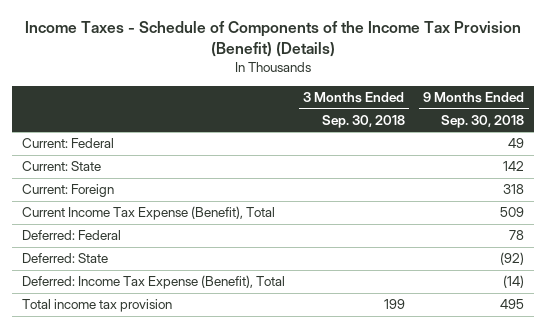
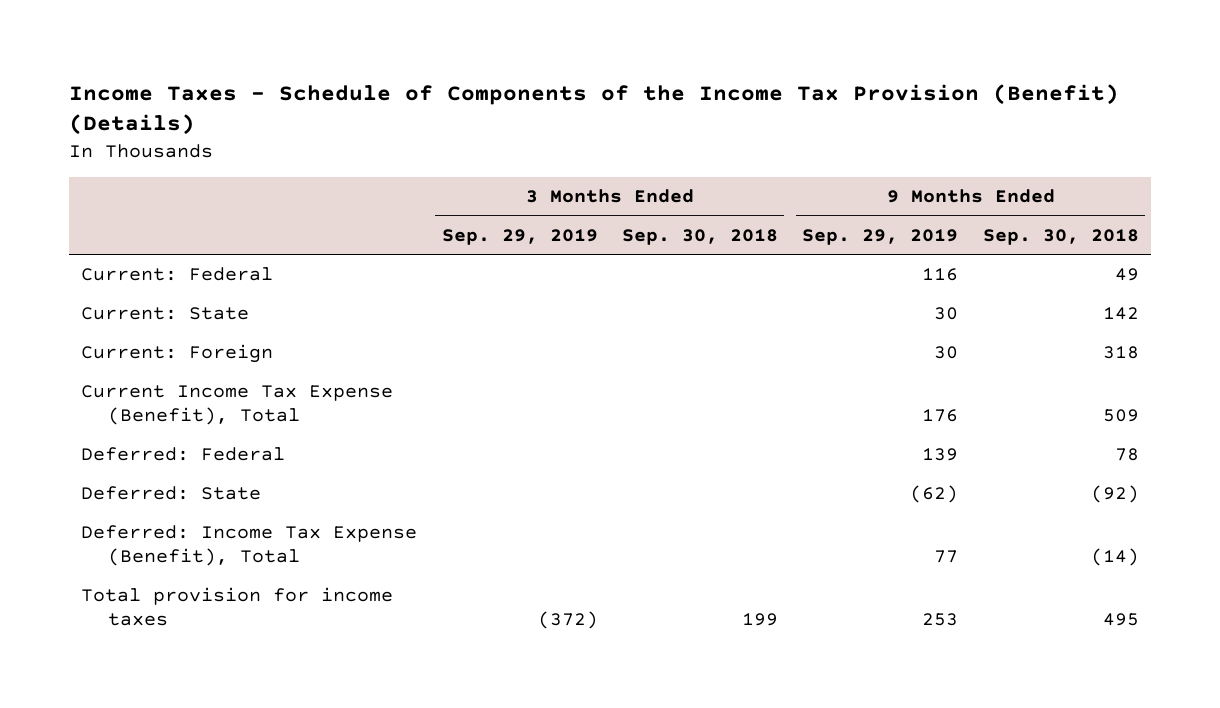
none -> [441,228,598,245] Sep. 29, 2019
none -> [802,228,959,245] Sep. 29, 2019
[21,299,172,313] Total income tax provision -> [81,587,394,627] Total provision for income taxes

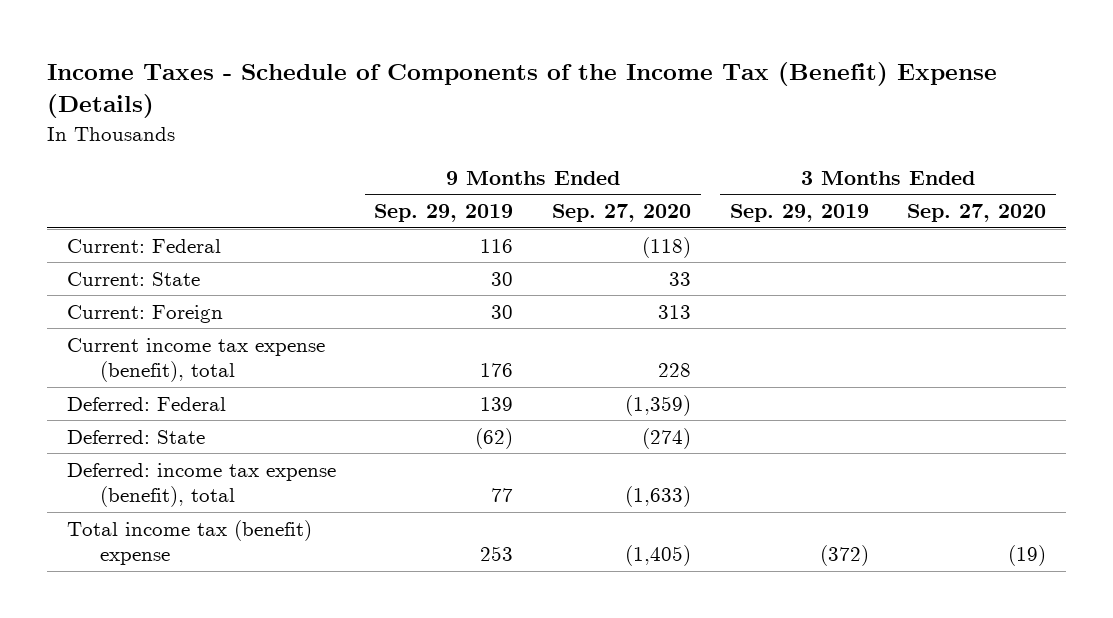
[68,83,1119,136] Income Taxes - Schedule of Components of the Income Tax Provision (Benefit) (Details) -> [47,61,998,119] Income Taxes - Schedule of Components of the Income Tax (Benefit) Expense (Details)
[621,228,778,245] Sep. 30, 2018 -> none
[982,228,1139,245] Sep. 30, 2018 -> none
none -> [551,204,691,223] Sep. 27, 2020
none -> [907,204,1047,223] Sep. 27, 2020
[81,385,394,426] Current Income Tax Expense (Benefit), Total -> [66,337,325,383] Current income tax expense (benefit), total
[81,525,418,567] Deferred: Income Tax Expense (Benefit), Total -> [66,462,336,508] Deferred: income tax expense (benefit), total
[81,587,394,627] Total provision for income taxes -> [66,519,312,566] Total income tax (benefit) expense

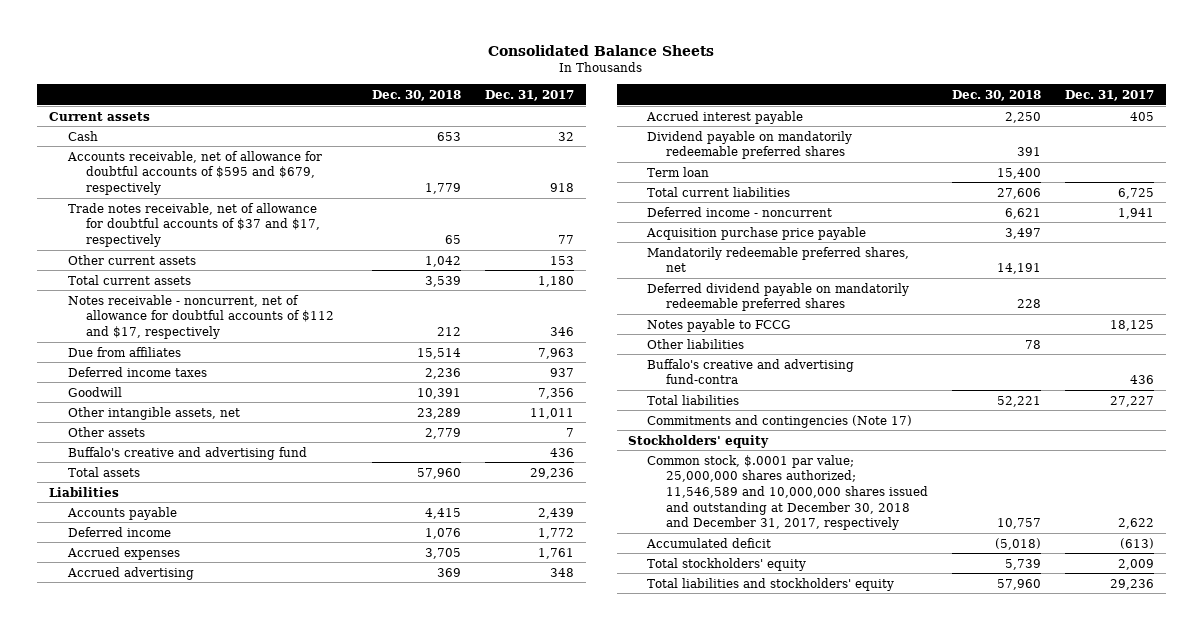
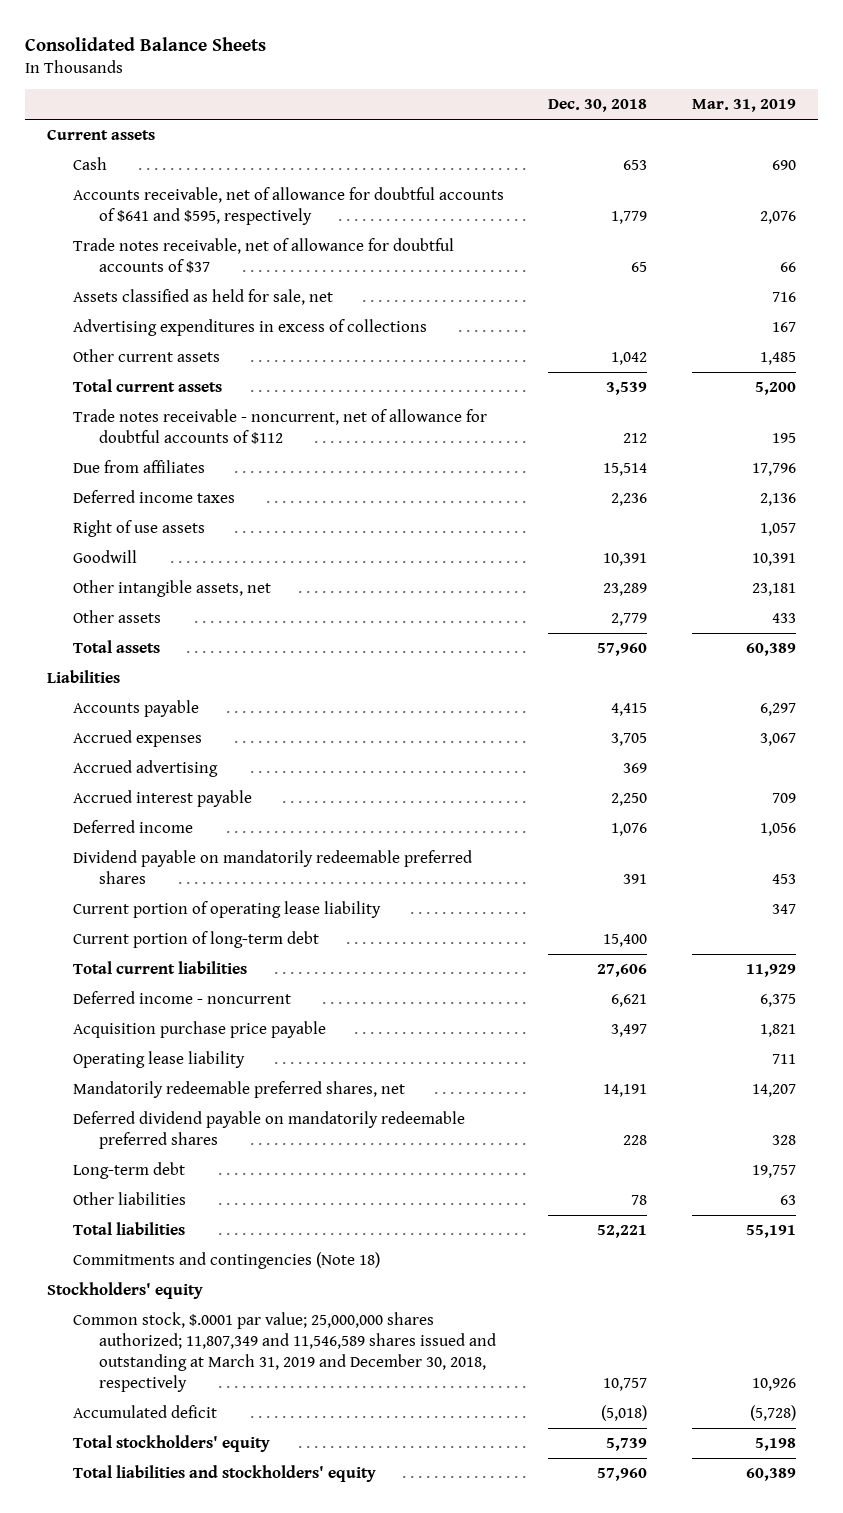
[485,89,575,101] Dec. 31, 2017 -> none
none -> [691,99,796,113] Mar. 31, 2019
[66,150,322,195] Accounts receivable, net of allowance for doubtful accounts of $595 and $679, respectively -> [73,187,505,226] Accounts receivable, net of allowance for doubtful accounts of $641 and $595, respectively
[67,202,321,247] Trade notes receivable, net of allowance for doubtful accounts of $37 and $17, respectively -> [73,238,455,274] Trade notes receivable, net of allowance for doubtful accounts of $37
none -> [73,289,334,306] Assets classified as held for sale, net
none -> [73,319,428,337] Advertising expenditures in excess of collections
[67,294,335,339] Notes receivable - noncurrent, net of allowance for doubtful accounts of $112 and $17, respectively -> [73,409,488,445] Trade notes receivable - noncurrent, net of allowance for doubtful accounts of $112
none -> [73,520,206,538] Right of use assets
[67,446,307,460] Buffalo's creative and advertising fund -> none
[67,526,171,537] Deferred income -> [73,820,194,834] Deferred income
none -> [73,901,382,919] Current portion of operating lease liability
[647,166,710,177] Term loan -> [73,931,320,949] Current portion of long-term debt
none -> [73,1051,246,1069] Operating lease liability
[647,318,792,332] Notes payable to FCCG -> none
none -> [73,1162,186,1180] Long-term debt
[647,358,855,385] Buffalo's creative and advertising fund-contra -> none
[647,414,913,428] Commitments and contingencies (Note 17) -> [73,1252,381,1270] Commitments and contingencies (Note 18)
[647,454,929,531] Common stock, $.0001 par value; 25,000,000 shares authorized; 11,546,589 and 10,000,000 shares issued and outstanding at December 30, 2018 and December 31, 2017, respectively -> [73,1312,496,1392] Common stock, $.0001 par value; 25,000,000 shares authorized; 11,807,349 and 11,546,589 shares issued and outstanding at March 31, 2019 and December 30, 2018, respectively

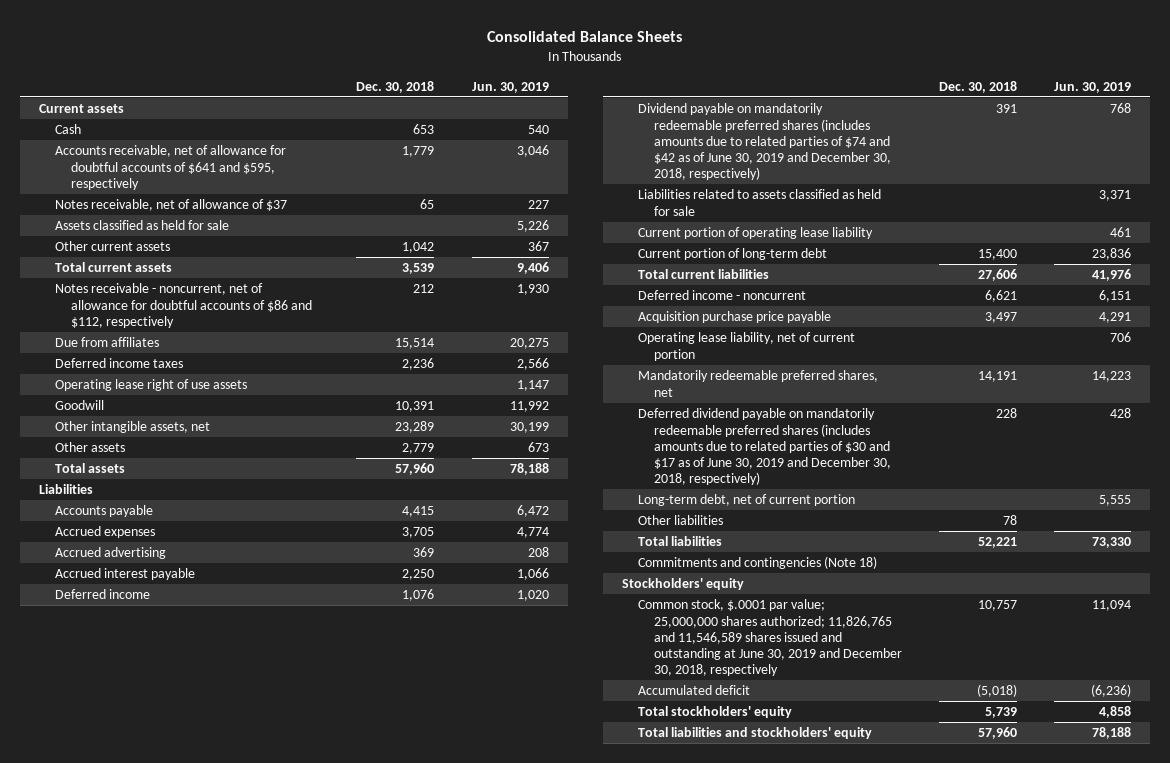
[691,99,796,113] Mar. 31, 2019 -> none
none -> [471,81,549,93] Jun. 30, 2019
[73,319,428,337] Advertising expenditures in excess of collections -> none
[73,238,455,274] Trade notes receivable, net of allowance for doubtful accounts of $37 -> [55,199,288,212] Notes receivable, net of allowance of $37
[73,289,334,306] Assets classified as held for sale, net -> [55,220,230,231] Assets classified as held for sale
[73,409,488,445] Trade notes receivable - noncurrent, net of allowance for doubtful accounts of $112 -> [55,283,313,328] Notes receivable - noncurrent, net of allowance for doubtful accounts of $86 and $112, respectively
[73,520,206,538] Right of use assets -> [55,379,248,392] Operating lease right of use assets
[73,850,473,885] Dividend payable on mandatorily redeemable preferred shares -> [637,103,891,181] Dividend payable on mandatorily redeemable preferred shares (includes amounts due to related parties of $74 and $42 as of June 30, 2019 and December 30, 2018, respectively)
none -> [637,189,881,216] Liabilities related to assets classified as held for sale
[73,1051,246,1069] Operating lease liability -> [637,332,855,361] Operating lease liability, net of current portion
[73,1111,466,1150] Deferred dividend payable on mandatorily redeemable preferred shares -> [637,408,891,486] Deferred dividend payable on mandatorily redeemable preferred shares (includes amounts due to related parties of $30 and $17 as of June 30, 2019 and December 30, 2018, respectively)
[73,1162,186,1180] Long-term debt -> [637,494,855,507] Long-term debt, net of current portion
[73,1312,496,1392] Common stock, $.0001 par value; 25,000,000 shares authorized; 11,807,349 and 11,546,589 shares issued and outstanding at March 31, 2019 and December 30, 2018, respectively -> [637,599,902,677] Common stock, $.0001 par value; 25,000,000 shares authorized; 11,826,765 and 11,546,589 shares issued and outstanding at June 30, 2019 and December 30, 2018, respectively

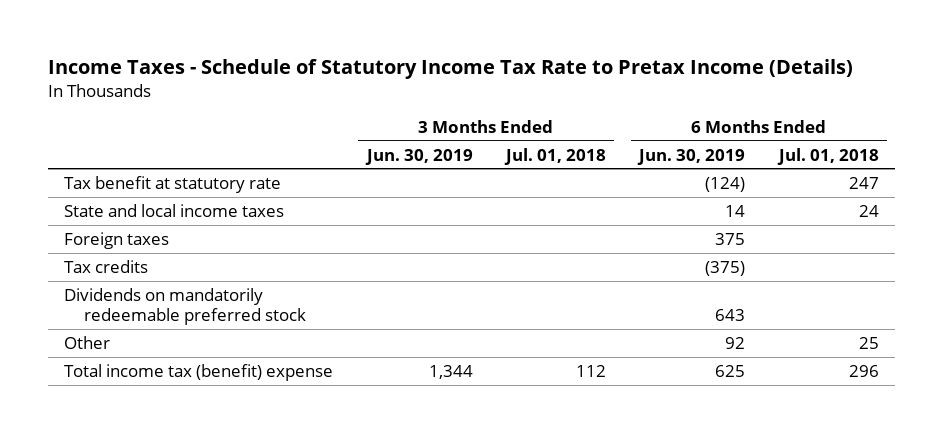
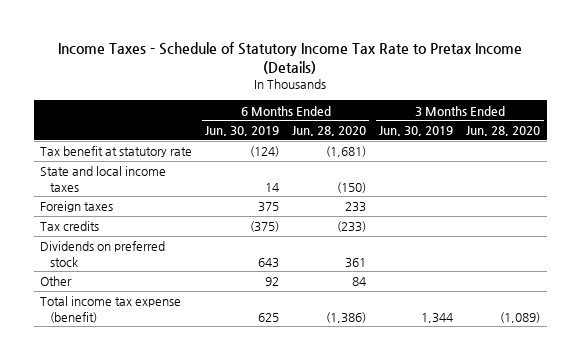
[504,147,607,165] Jul. 01, 2018 -> none
[776,147,879,165] Jul. 01, 2018 -> none
none -> [292,126,367,137] Jun. 28, 2020
none -> [466,126,541,137] Jun. 28, 2020
[64,287,306,326] Dividends on mandatorily redeemable preferred stock -> [40,241,166,267] Dividends on preferred stock
[64,363,334,381] Total income tax (benefit) expense -> [40,296,182,323] Total income tax expense (benefit)

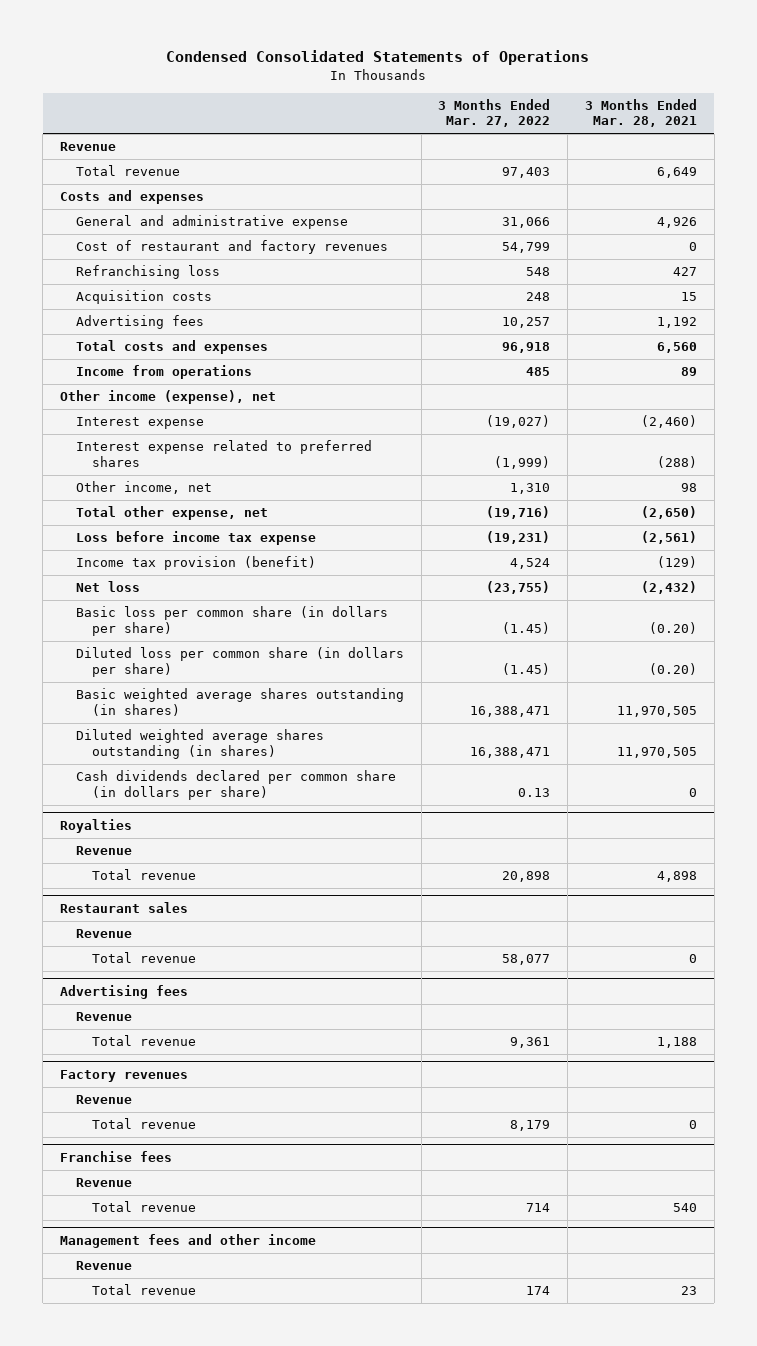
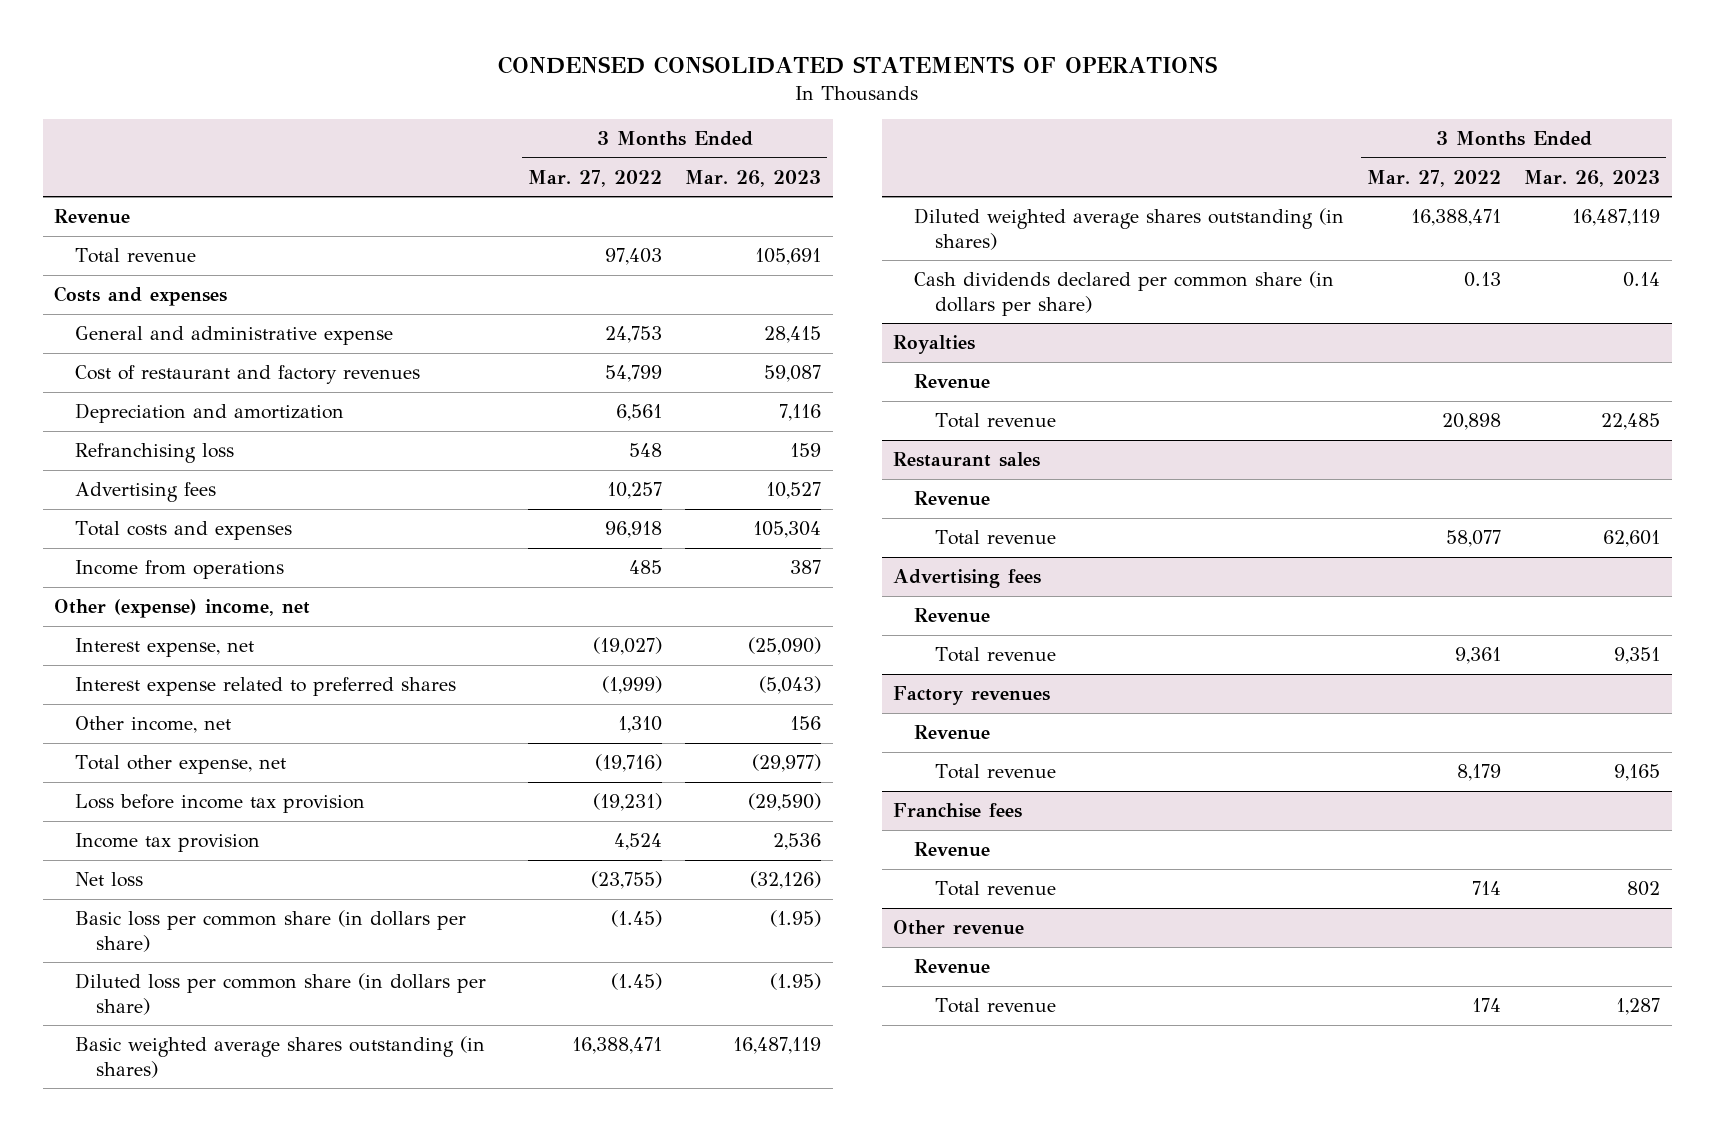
[166,50,590,66] Condensed Consolidated Statements of Operations -> [498,56,1218,75] CONDENSED CONSOLIDATED STATEMENTS OF OPERATIONS
[584,98,697,128] 3 Months Ended Mar. 28, 2021 -> none
none -> [685,169,822,187] Mar. 26, 2023
[502,217,551,229] 31,066 -> [605,326,663,344] 24,753
none -> [75,403,345,424] Depreciation and amortization
[75,290,212,305] Acquisition costs -> none
[59,390,276,405] Other income (expense), net -> [54,599,311,619] Other (expense) income, net
[75,417,204,430] Interest expense -> [75,638,255,658] Interest expense, net
[75,531,316,546] Loss before income tax expense -> [75,794,366,814] Loss before income tax provision
[75,556,316,571] Income tax provision (benefit) -> [75,833,261,853] Income tax provision
[59,1234,316,1249] Management fees and other income -> none
none -> [893,920,1025,936] Other revenue

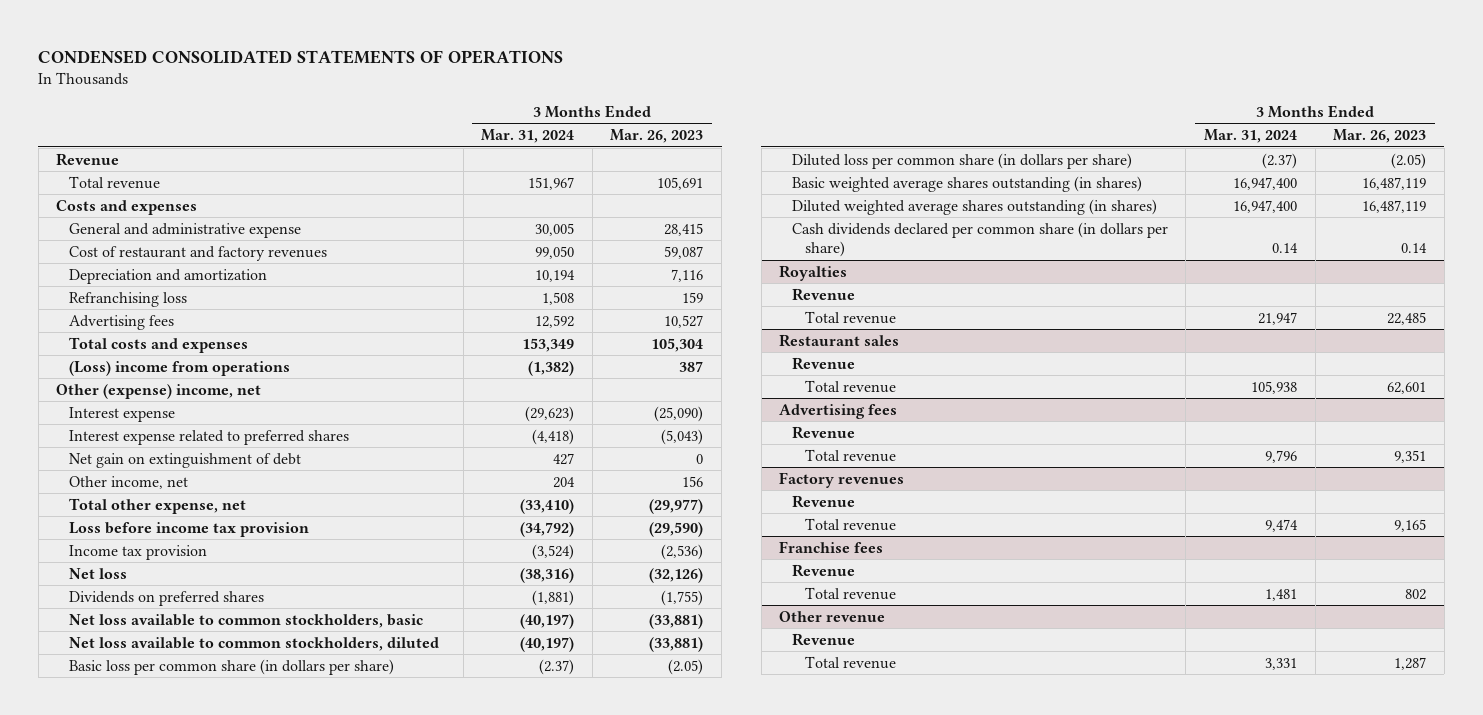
[528,169,663,187] Mar. 27, 2022 -> none
none -> [481,129,575,144] Mar. 31, 2024
[75,560,285,580] Income from operations -> [69,360,291,376] (Loss) income from operations
[75,638,255,658] Interest expense, net -> [69,406,176,422] Interest expense
none -> [69,452,302,468] Net gain on extinguishment of debt
[773,833,822,851] 2,536 -> [661,543,704,560] (2,536)
none -> [69,590,265,606] Dividends on preferred shares
none -> [69,613,424,628] Net loss available to common stockholders, basic
none -> [69,636,440,651] Net loss available to common stockholders, diluted
[770,910,822,928] (1.95) -> [668,658,704,675] (2.05)
[770,973,822,991] (1.95) -> [1391,152,1427,169] (2.05)

